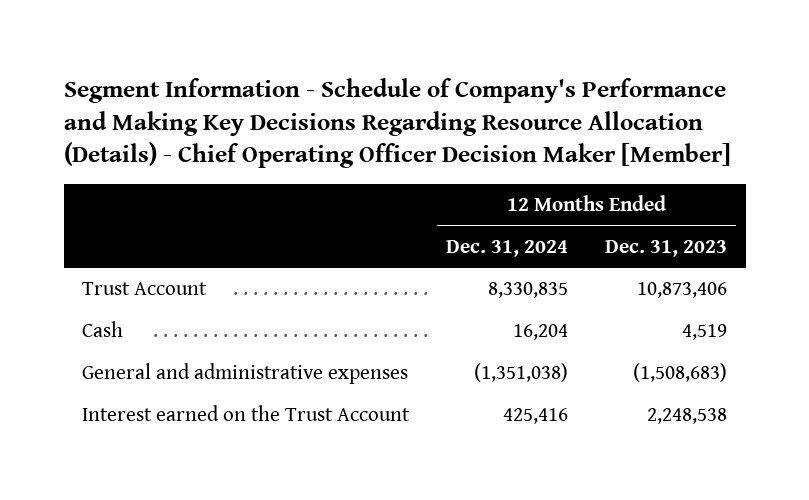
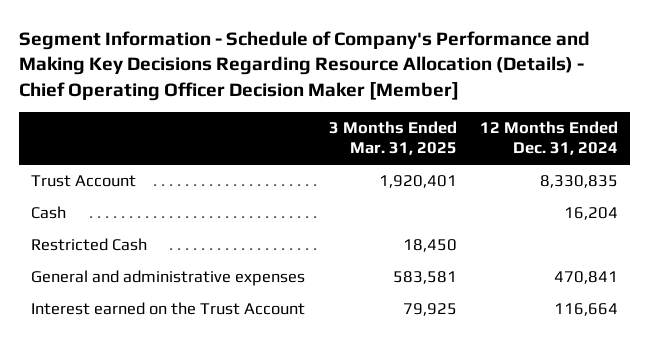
[605,239,728,257] Dec. 31, 2023 -> none
none -> [328,121,457,156] 3 Months Ended Mar. 31, 2025
none -> [31,238,148,252] Restricted Cash
[474,363,569,383] (1,351,038) -> [554,271,619,285] 470,841
[503,408,569,425] 425,416 -> [554,303,619,317] 116,664

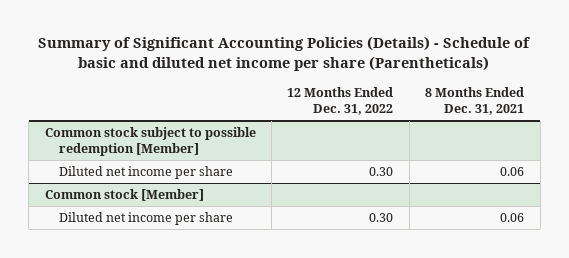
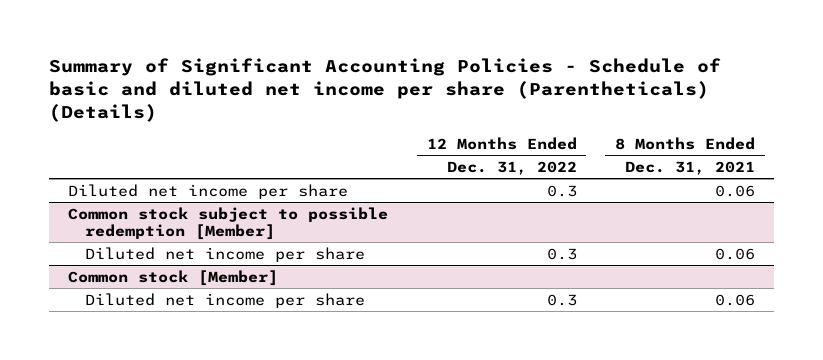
[38,36,531,72] Summary of Significant Accounting Policies (Details) - Schedule of basic and diluted net income per share (Parentheticals) -> [49,58,722,122] Summary of Significant Accounting Policies - Schedule of basic and diluted net income per share (Parentheticals) (Details)
none -> [68,183,349,199] Diluted net income per share
[369,167,394,177] 0.30 -> [546,247,577,260] 0.3
[369,213,394,223] 0.30 -> [546,293,577,306] 0.3

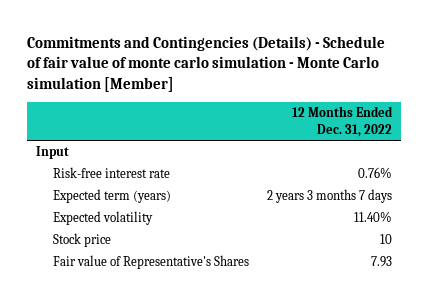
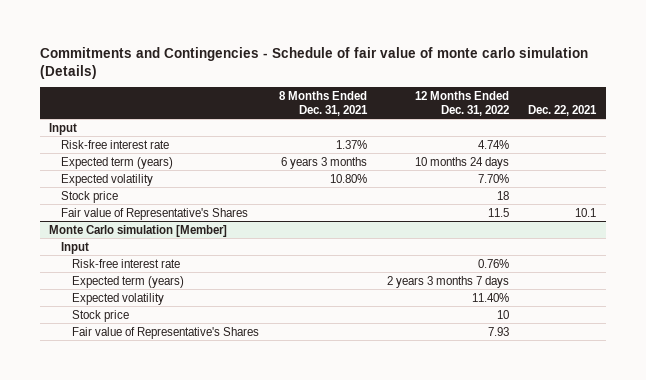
[27,35,386,92] Commitments and Contingencies (Details) - Schedule of fair value of monte carlo simulation - Monte Carlo simulation [Member] -> [39,46,588,79] Commitments and Contingencies - Schedule of fair value of monte carlo simulation (Details)
none -> [278,90,368,116] 8 Months Ended Dec. 31, 2021
none -> [528,104,598,116] Dec. 22, 2021
none -> [60,139,169,149] Risk-free interest rate
none -> [60,156,173,169] Expected term (years)
none -> [60,173,153,186] Expected volatility
none -> [60,190,118,203] Stock price
none -> [60,207,248,220] Fair value of Representative's Shares
none -> [49,224,228,237] Monte Carlo simulation [Member]
none -> [60,241,89,254] Input

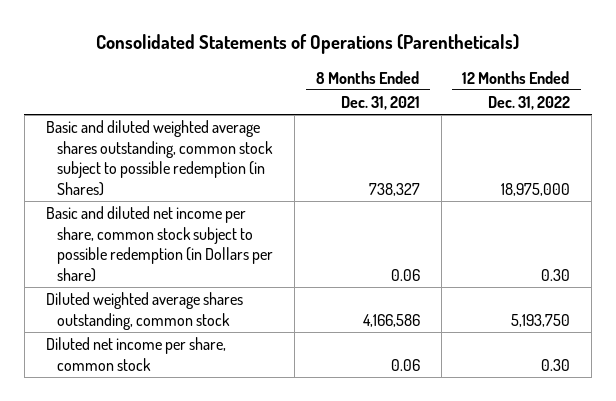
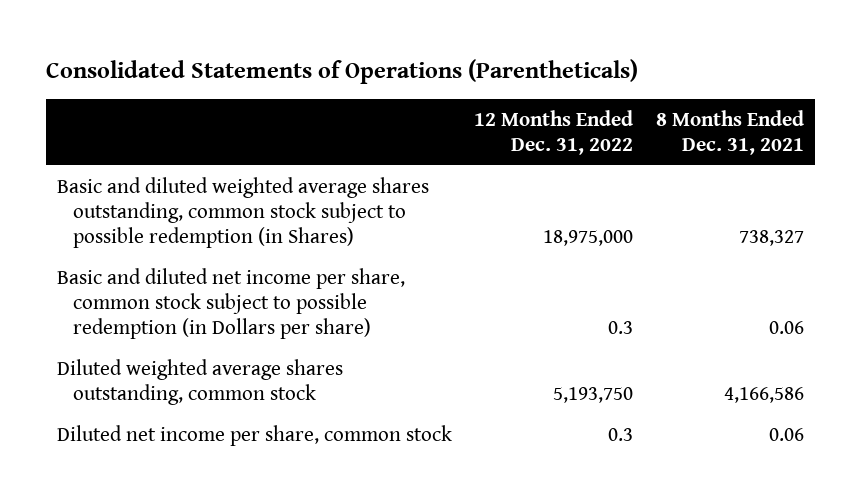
[540,268,570,281] 0.30 -> [608,320,634,334] 0.3
[540,358,570,371] 0.30 -> [608,428,634,442] 0.3

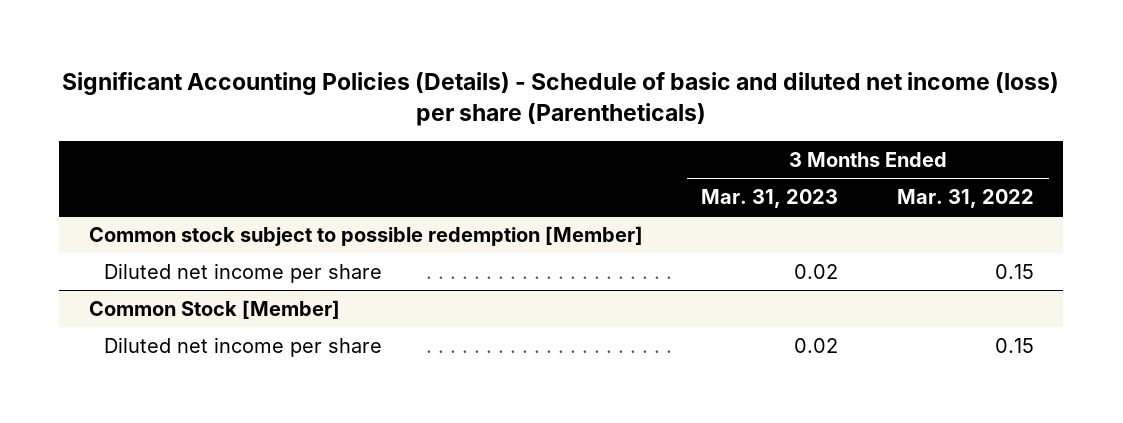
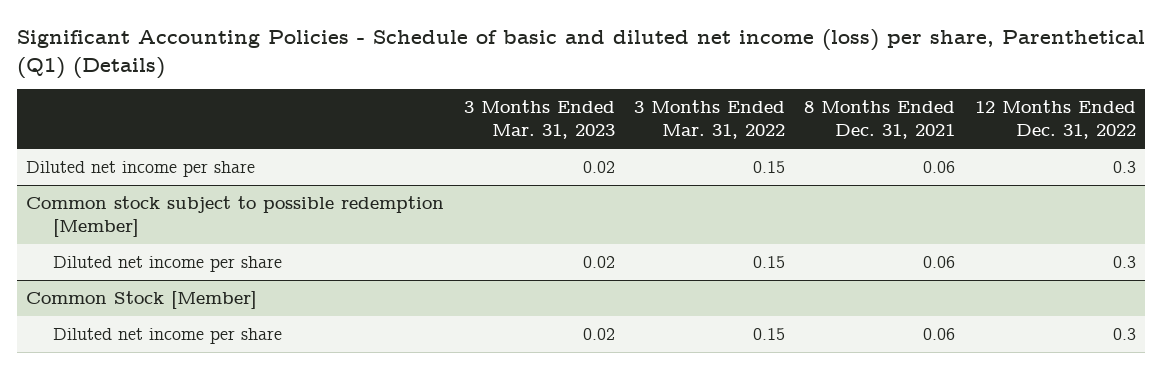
[62,72,1060,127] Significant Accounting Policies (Details) - Schedule of basic and diluted net income (loss) per share (Parentheticals) -> [16,29,1145,79] Significant Accounting Policies - Schedule of basic and diluted net income (loss) per share, Parenthetical (Q1) (Details)
none -> [804,100,956,140] 8 Months Ended Dec. 31, 2021
none -> [974,100,1136,140] 12 Months Ended Dec. 31, 2022
none -> [26,161,256,178] Diluted net income per share

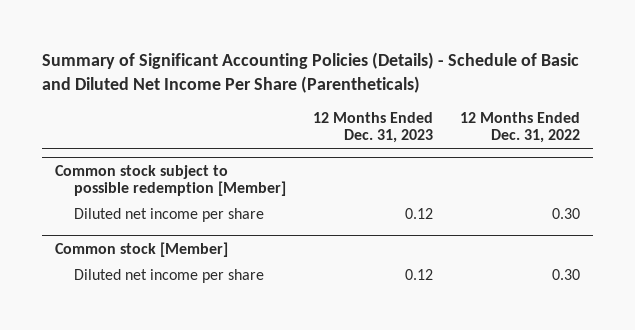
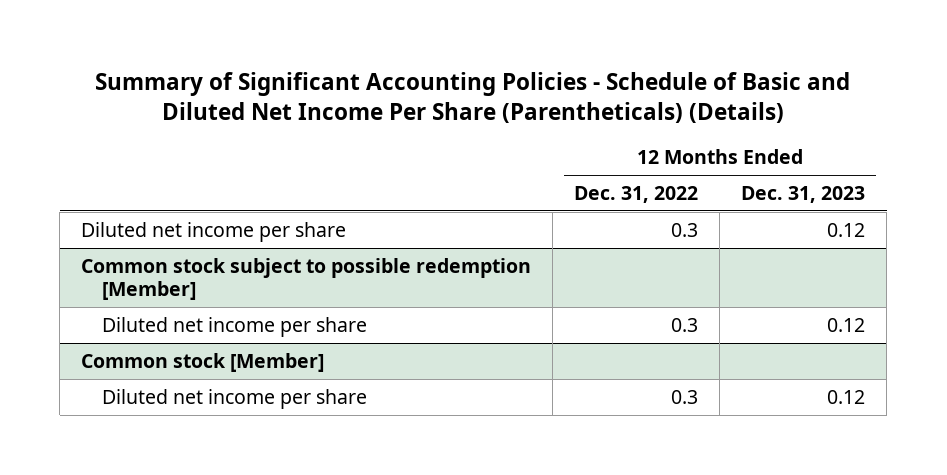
[41,51,579,93] Summary of Significant Accounting Policies (Details) - Schedule of Basic and Diluted Net Income Per Share (Parentheticals) -> [95,71,851,123] Summary of Significant Accounting Policies - Schedule of Basic and Diluted Net Income Per Share (Parentheticals) (Details)
none -> [81,221,347,242] Diluted net income per share
[551,207,580,219] 0.30 -> [671,317,699,332] 0.3
[551,268,580,280] 0.30 -> [671,389,699,404] 0.3

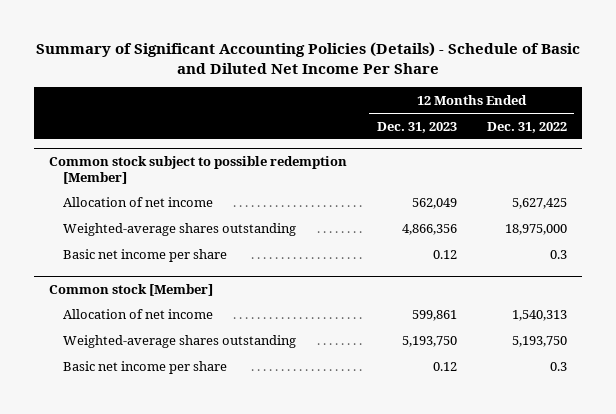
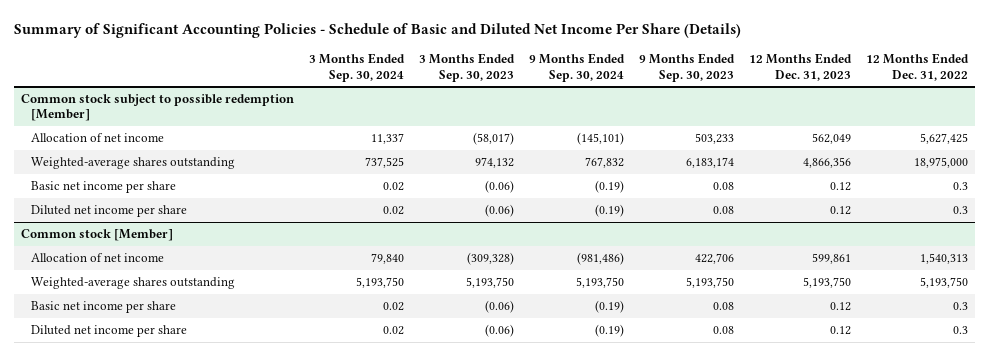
[35,42,580,75] Summary of Significant Accounting Policies (Details) - Schedule of Basic and Diluted Net Income Per Share -> [14,23,742,39] Summary of Significant Accounting Policies - Schedule of Basic and Diluted Net Income Per Share (Details)
none -> [309,53,406,82] 3 Months Ended Sep. 30, 2024
none -> [419,53,516,82] 3 Months Ended Sep. 30, 2023
none -> [529,53,626,82] 9 Months Ended Sep. 30, 2024
none -> [639,53,736,82] 9 Months Ended Sep. 30, 2023
none -> [31,205,188,218] Diluted net income per share
none -> [31,325,188,338] Diluted net income per share

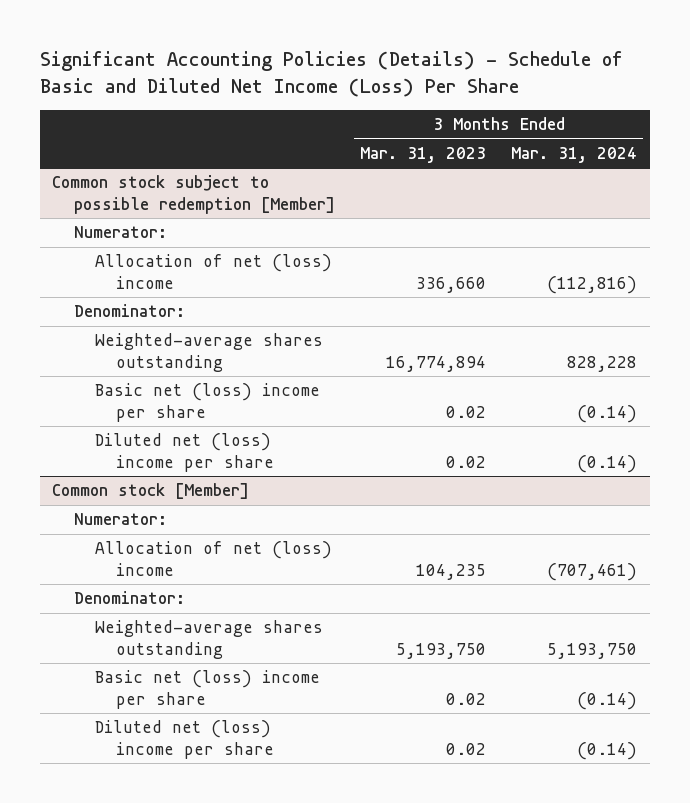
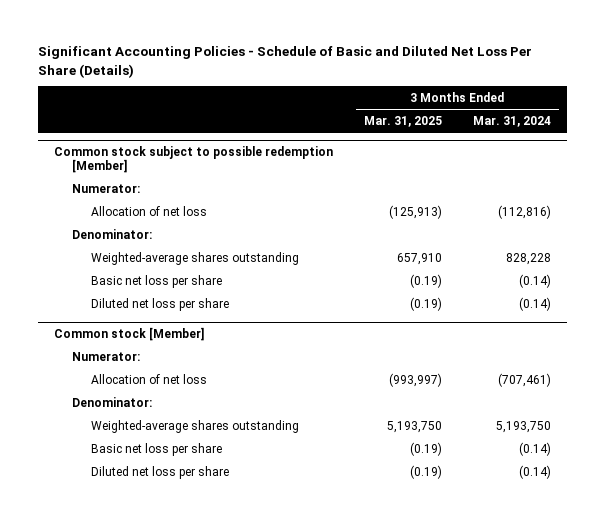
[39,51,623,97] Significant Accounting Policies (Details) - Schedule of Basic and Diluted Net Income (Loss) Per Share -> [37,46,532,78] Significant Accounting Policies - Schedule of Basic and Diluted Net Loss Per Share (Details)
[359,146,486,163] Mar. 31, 2023 -> none
none -> [363,115,442,127] Mar. 31, 2025
[94,254,332,289] Allocation of net (loss) income -> [90,205,207,216] Allocation of net loss
[94,383,320,422] Basic net (loss) income per share -> [90,274,222,288] Basic net loss per share
[94,433,275,472] Diluted net (loss) income per share -> [90,297,229,311] Diluted net loss per share
[94,541,332,576] Allocation of net (loss) income -> [90,373,207,384] Allocation of net loss
[94,670,320,709] Basic net (loss) income per share -> [90,442,222,456] Basic net loss per share
[94,720,275,759] Diluted net (loss) income per share -> [90,465,229,479] Diluted net loss per share

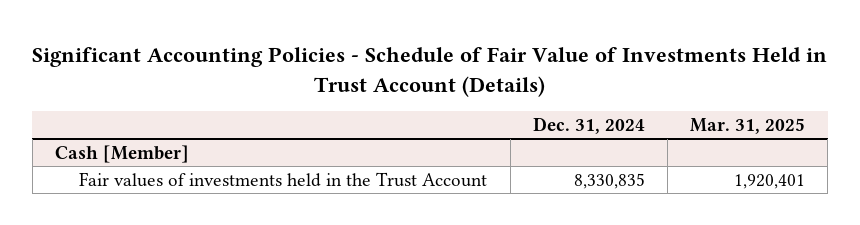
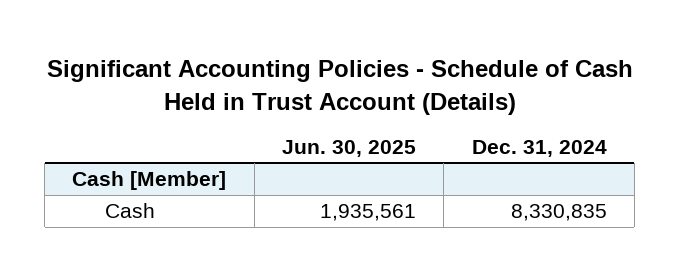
[32,47,828,97] Significant Accounting Policies - Schedule of Fair Value of Investments Held in Trust Account (Details) -> [46,60,633,115] Significant Accounting Policies - Schedule of Cash Held in Trust Account (Details)
[690,117,806,134] Mar. 31, 2025 -> none
none -> [282,139,417,157] Jun. 30, 2025
[79,171,488,187] Fair values of investments held in the Trust Account -> [105,203,156,219] Cash

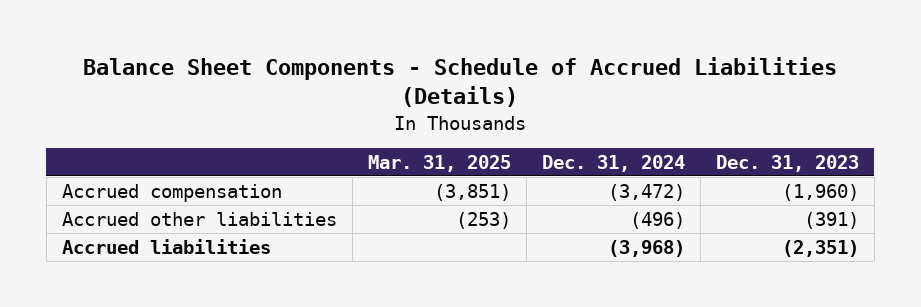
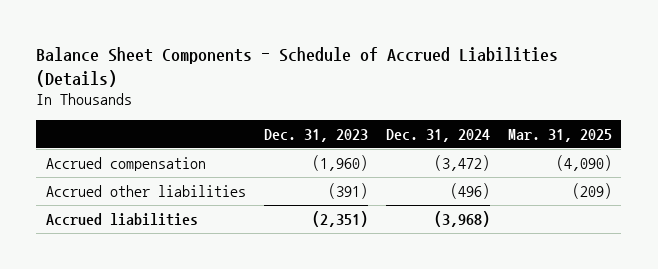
[433,183,511,201] (3,851) -> [556,154,613,171] (4,090)
[455,211,511,229] (253) -> [572,182,613,199] (209)

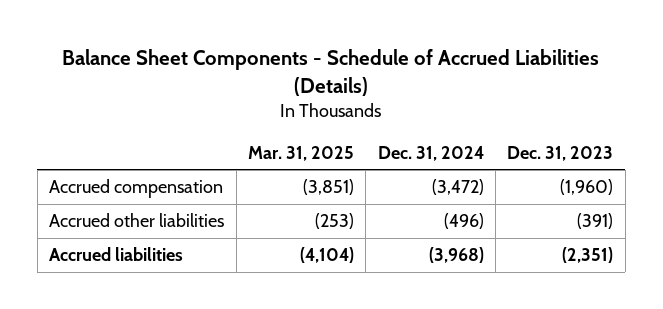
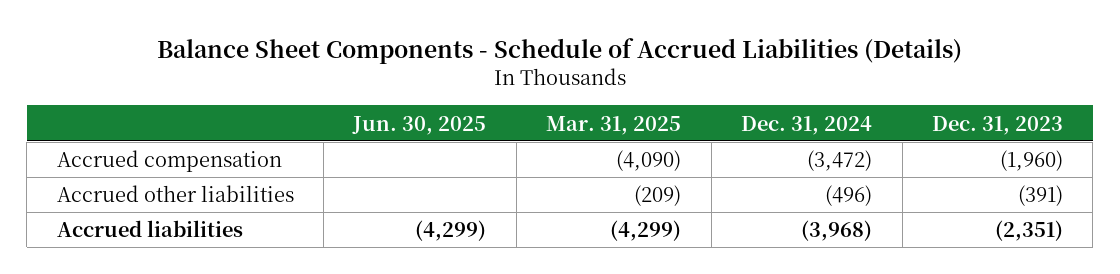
none -> [352,115,487,135] Jun. 30, 2025
[302,179,354,196] (3,851) -> [616,150,682,172] (4,090)
[314,213,354,230] (253) -> [634,185,682,207] (209)
[299,247,354,264] (4,104) -> [610,220,682,242] (4,299)

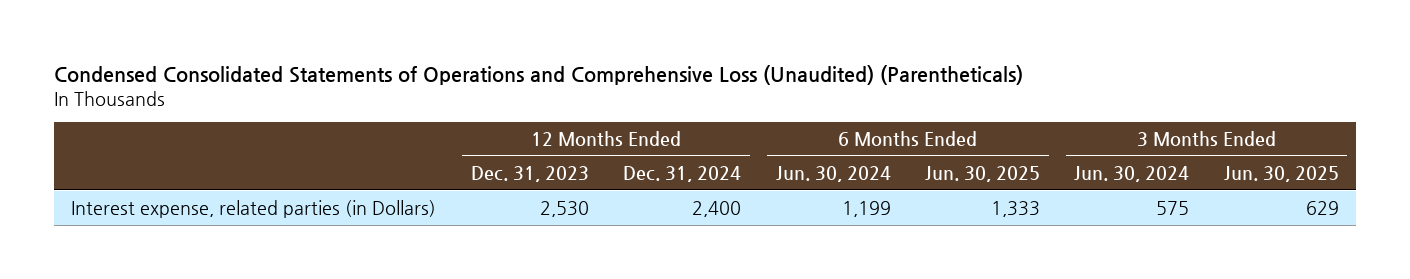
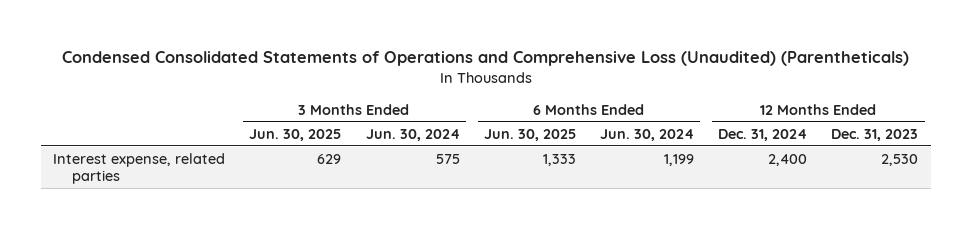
[71,199,437,218] Interest expense, related parties (in Dollars) -> [53,153,226,184] Interest expense, related parties

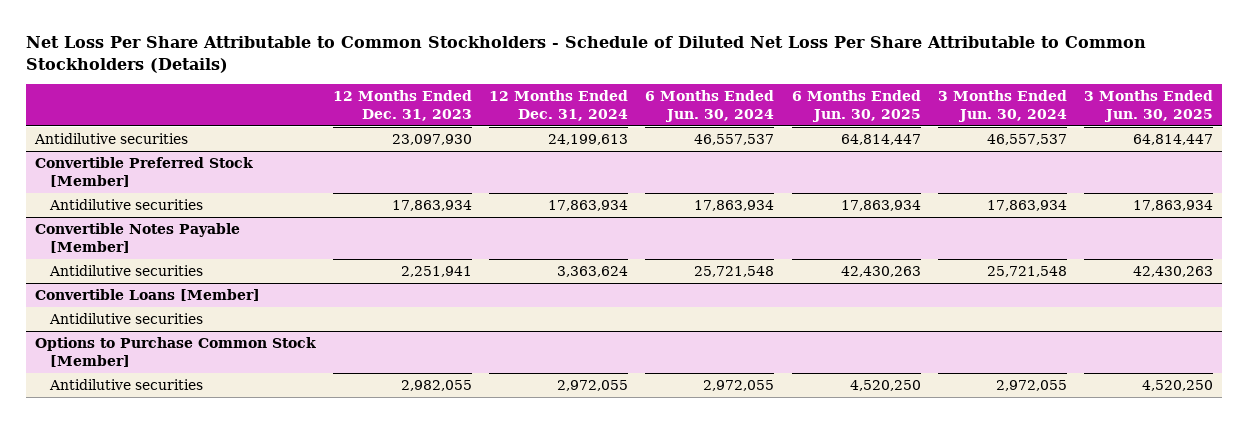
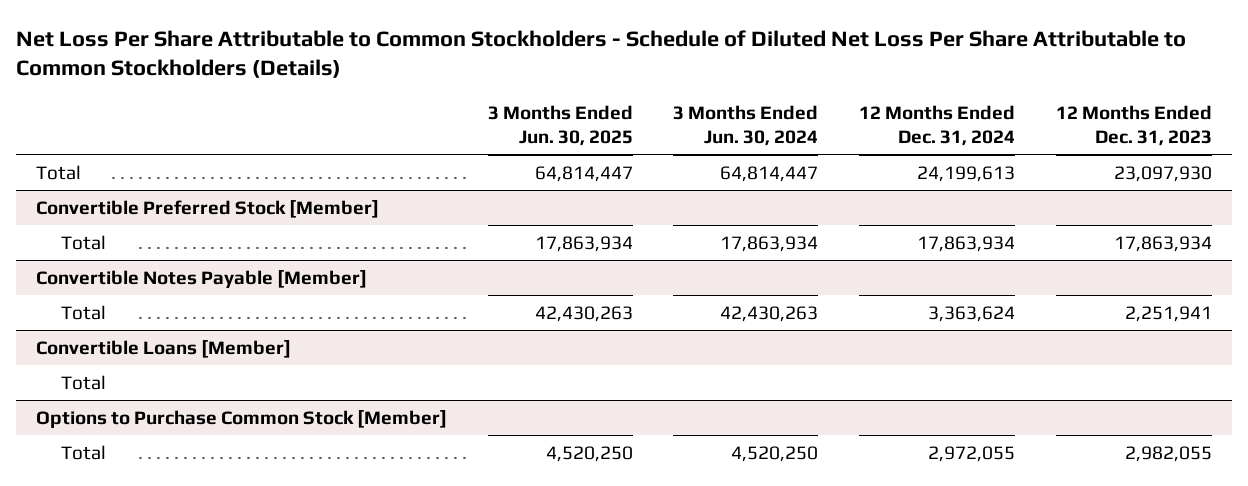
[645,89,775,122] 6 Months Ended Jun. 30, 2024 -> none
[791,89,921,122] 6 Months Ended Jun. 30, 2025 -> none
[33,133,188,145] Antidilutive securities -> none
none -> [36,164,82,180] Total
[48,199,203,211] Antidilutive securities -> [61,234,107,250] Total
[48,265,203,277] Antidilutive securities -> none
none -> [61,304,107,320] Total
[48,313,203,325] Antidilutive securities -> [61,374,107,390] Total
[48,379,203,391] Antidilutive securities -> none
none -> [61,444,107,460] Total

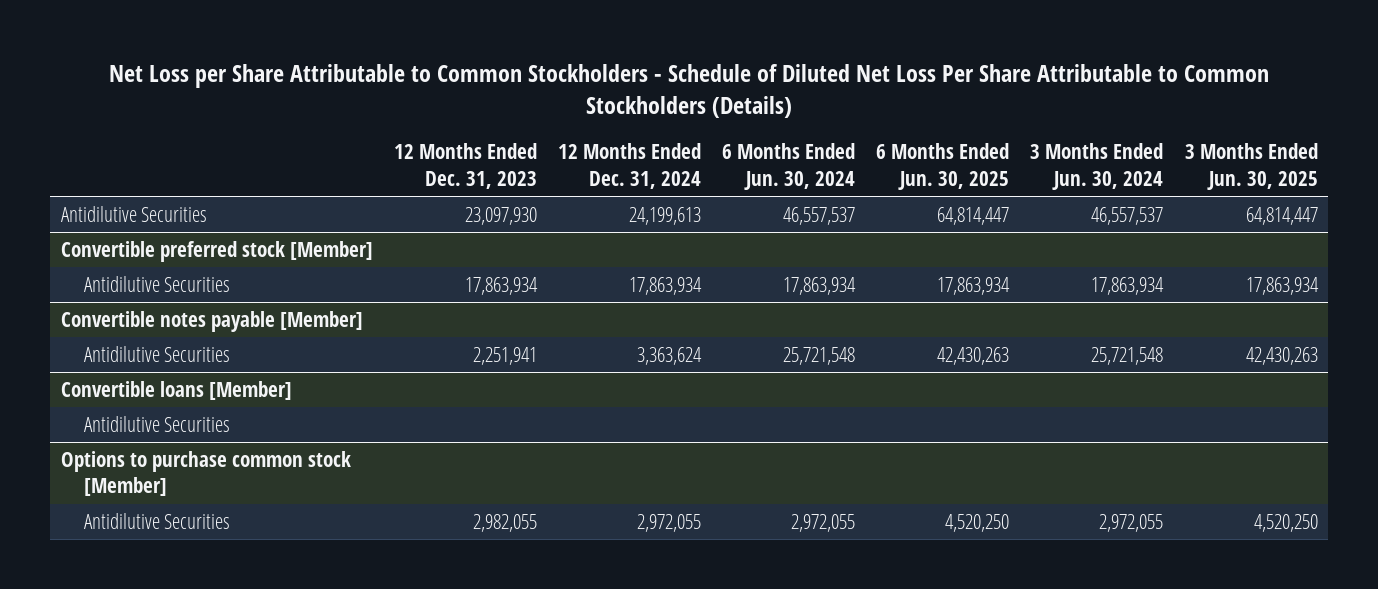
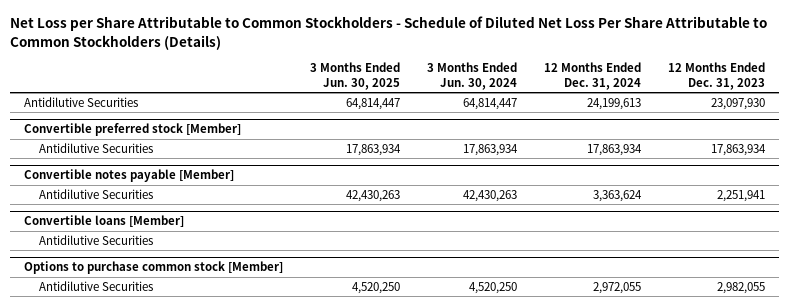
[722,143,856,190] 6 Months Ended Jun. 30, 2024 -> none
[876,143,1010,190] 6 Months Ended Jun. 30, 2025 -> none
[1091,206,1164,225] 46,557,537 -> [462,97,517,110] 64,814,447
[1091,346,1164,365] 25,721,548 -> [462,189,517,202] 42,430,263
[1099,513,1164,532] 2,972,055 -> [468,281,517,294] 4,520,250

